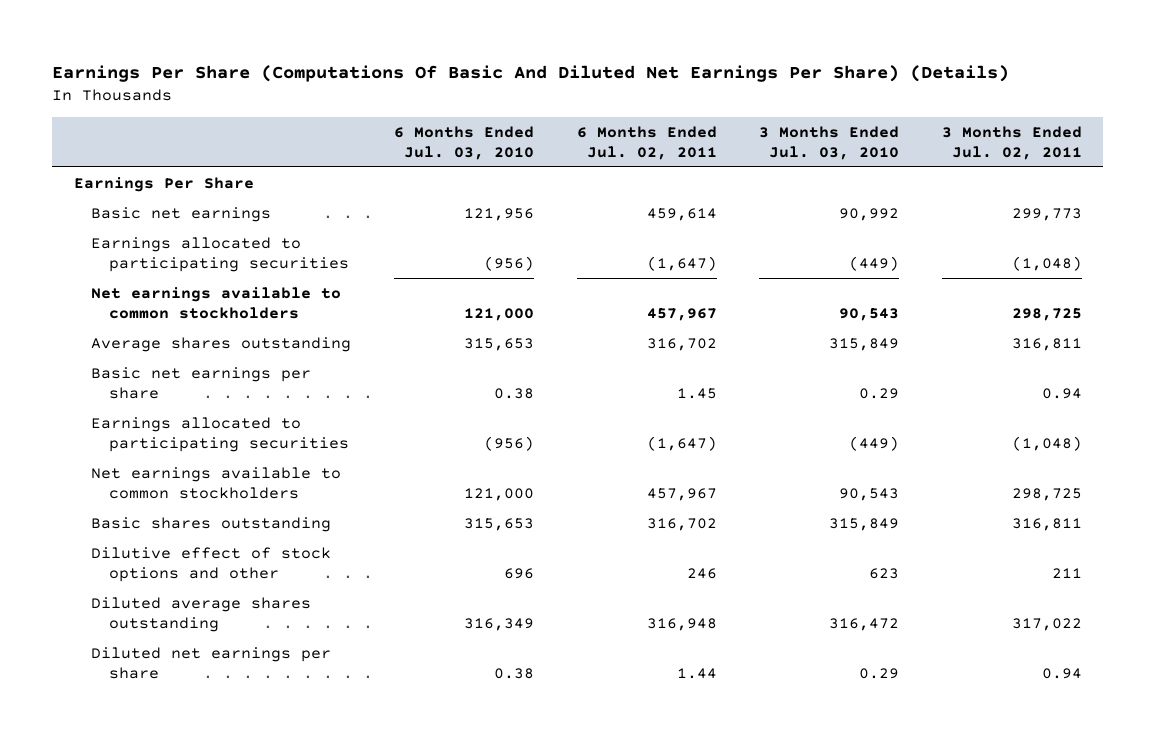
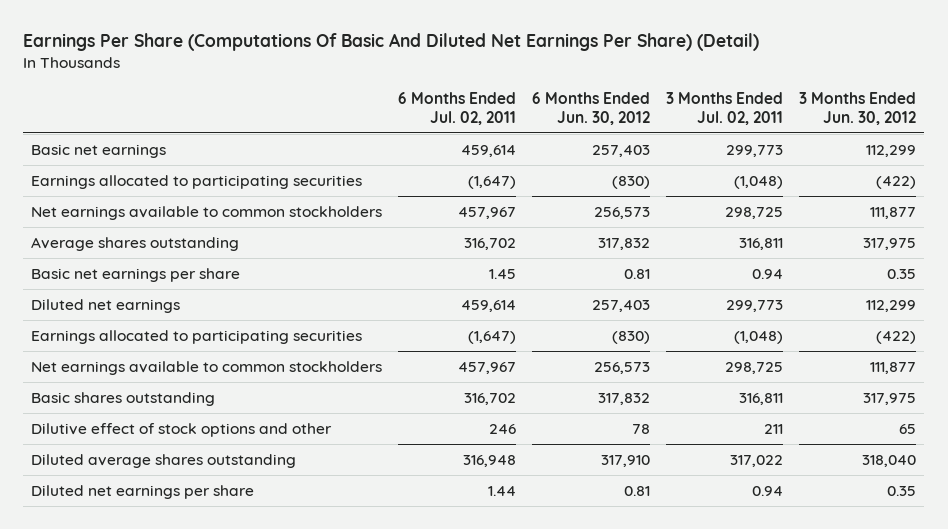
[52,64,1010,82] Earnings Per Share (Computations Of Basic And Diluted Net Earnings Per Share) (Details) -> [23,33,760,52] Earnings Per Share (Computations Of Basic And Diluted Net Earnings Per Share) (Detail)
[393,125,534,160] 6 Months Ended Jul. 03, 2010 -> none
[759,125,900,160] 3 Months Ended Jul. 03, 2010 -> none
none -> [532,92,651,126] 6 Months Ended Jun. 30, 2012
none -> [799,92,917,126] 3 Months Ended Jun. 30, 2012
[73,176,254,192] Earnings Per Share -> none
none -> [31,298,181,313] Diluted net earnings

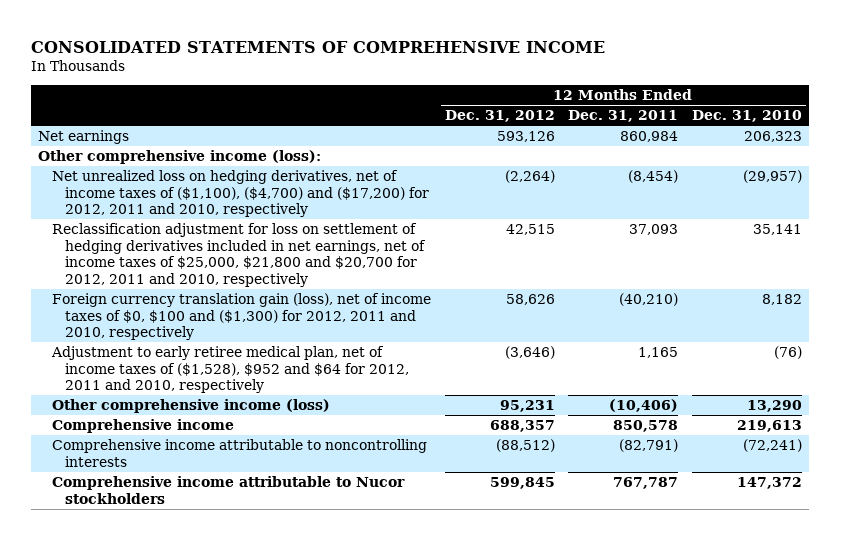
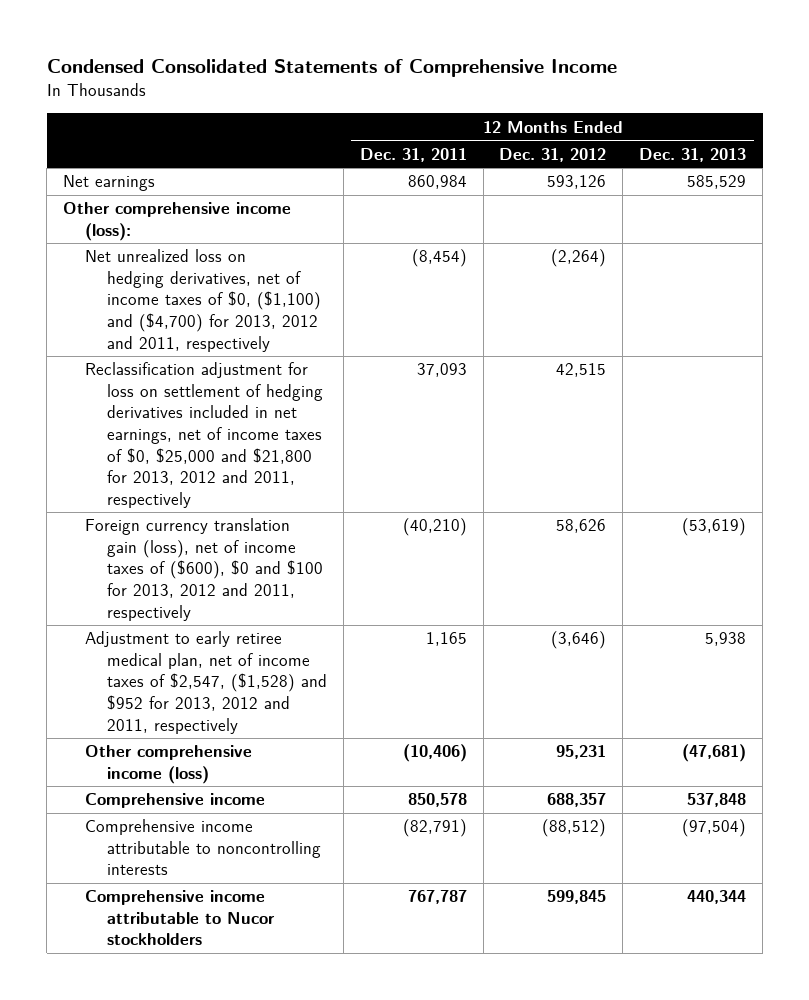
[31,40,606,53] CONSOLIDATED STATEMENTS OF COMPREHENSIVE INCOME -> [46,59,617,78] Condensed Consolidated Statements of Comprehensive Income
[692,110,803,123] Dec. 31, 2010 -> none
none -> [639,147,747,162] Dec. 31, 2013
[51,170,430,218] Net unrealized loss on hedging derivatives, net of income taxes of ($1,100), ($4,700) and ($17,200) for 2012, 2011 and 2010, respectively -> [84,249,321,352] Net unrealized loss on hedging derivatives, net of income taxes of $0, ($1,100) and ($4,700) for 2013, 2012 and 2011, respectively
[51,223,427,287] Reclassification adjustment for loss on settlement of hedging derivatives included in net earnings, net of income taxes of $25,000, $21,800 and $20,700 for 2012, 2011 and 2010, respectively -> [84,362,323,508] Reclassification adjustment for loss on settlement of hedging derivatives included in net earnings, net of income taxes of $0, $25,000 and $21,800 for 2013, 2012 and 2011, respectively
[51,293,431,341] Foreign currency translation gain (loss), net of income taxes of $0, $100 and ($1,300) for 2012, 2011 and 2010, respectively -> [84,518,323,621] Foreign currency translation gain (loss), net of income taxes of ($600), $0 and $100 for 2013, 2012 and 2011, respectively
[50,346,410,394] Adjustment to early retiree medical plan, net of income taxes of ($1,528), $952 and $64 for 2012, 2011 and 2010, respectively -> [84,631,327,734] Adjustment to early retiree medical plan, net of income taxes of $2,547, ($1,528) and $952 for 2013, 2012 and 2011, respectively

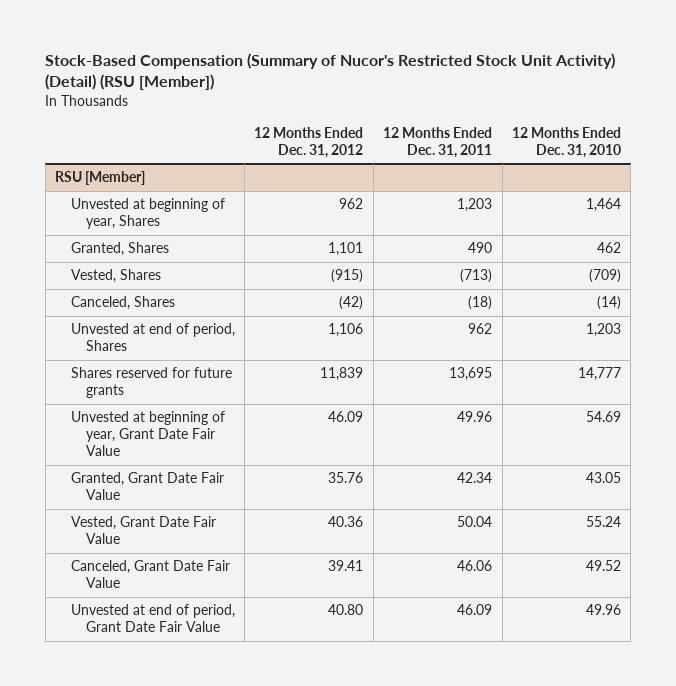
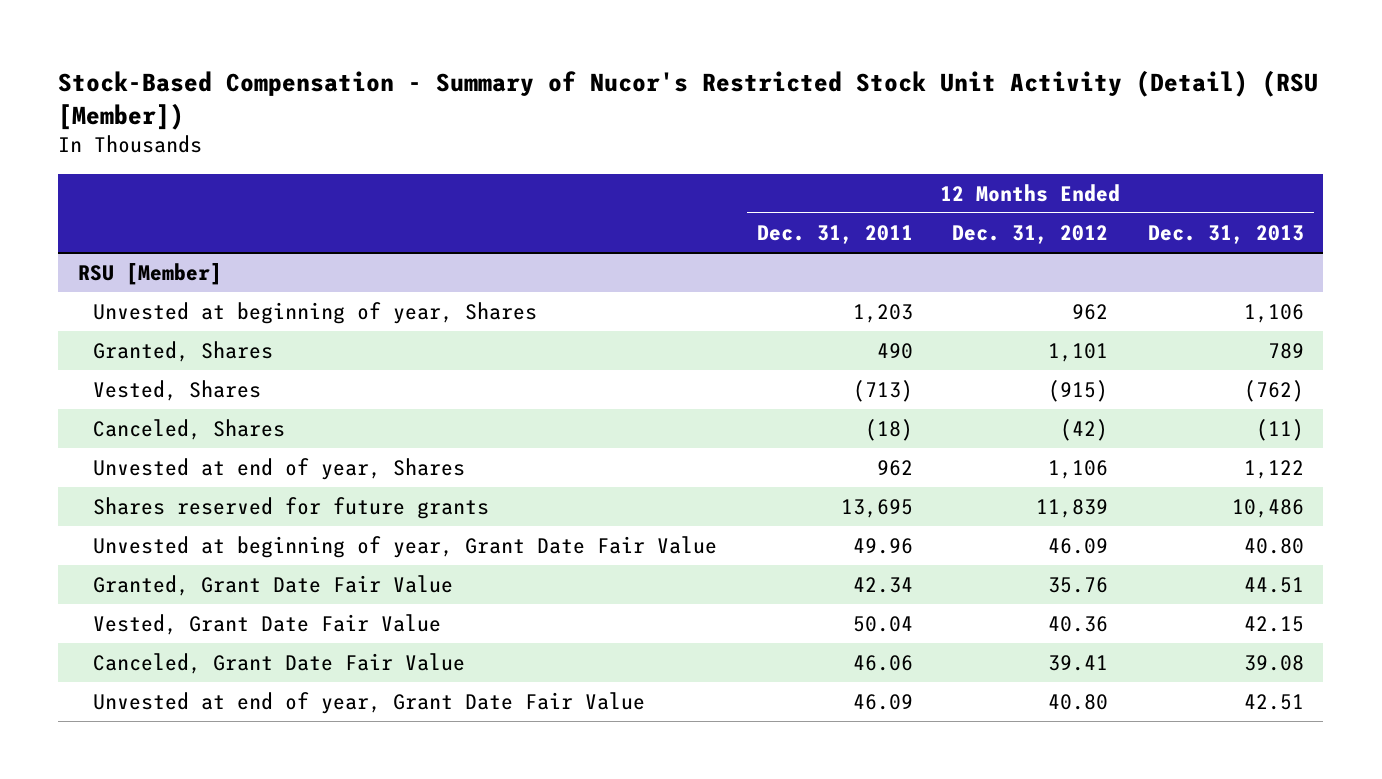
[45,53,616,91] Stock-Based Compensation (Summary of Nucor's Restricted Stock Unit Activity) (Detail) (RSU [Member]) -> [58,70,1319,130] Stock-Based Compensation - Summary of Nucor's Restricted Stock Unit Activity (Detail) (RSU [Member])
[511,126,621,158] 12 Months Ended Dec. 31, 2010 -> none
none -> [1147,225,1304,245] Dec. 31, 2013
[70,323,235,352] Unvested at end of period, Shares -> [93,458,466,481] Unvested at end of year, Shares
[70,604,235,633] Unvested at end of period, Grant Date Fair Value -> [93,692,646,715] Unvested at end of year, Grant Date Fair Value

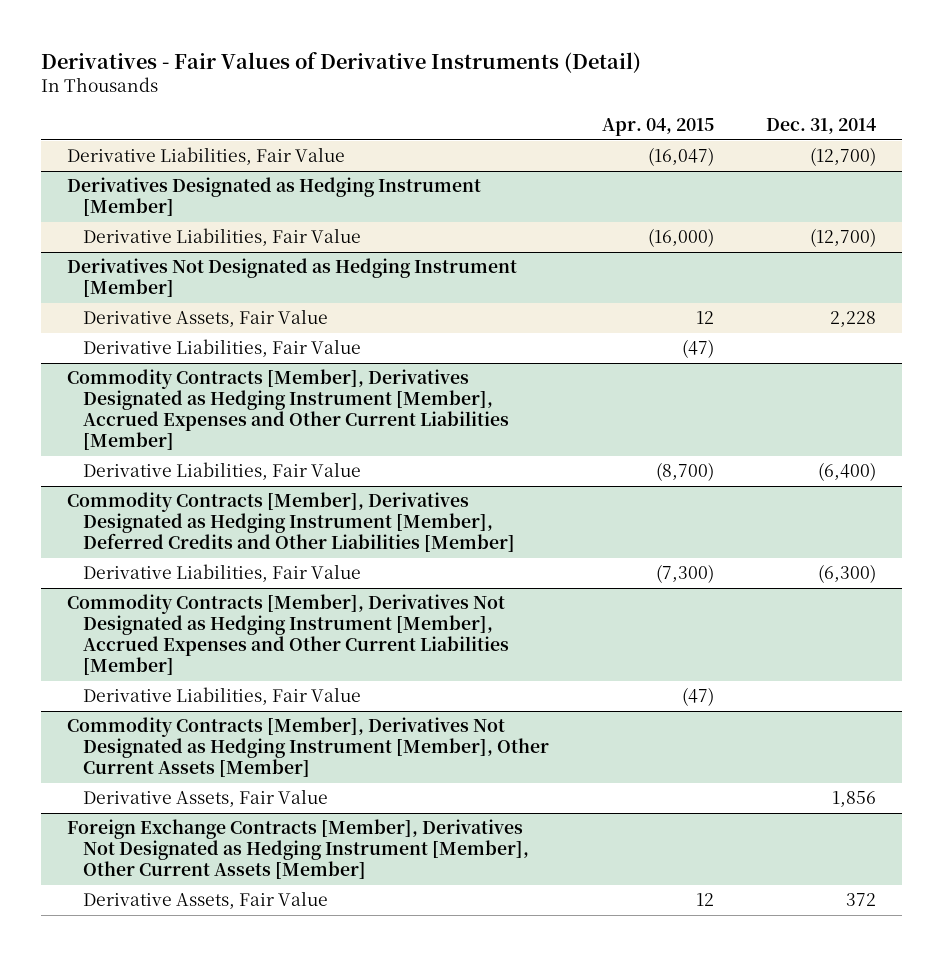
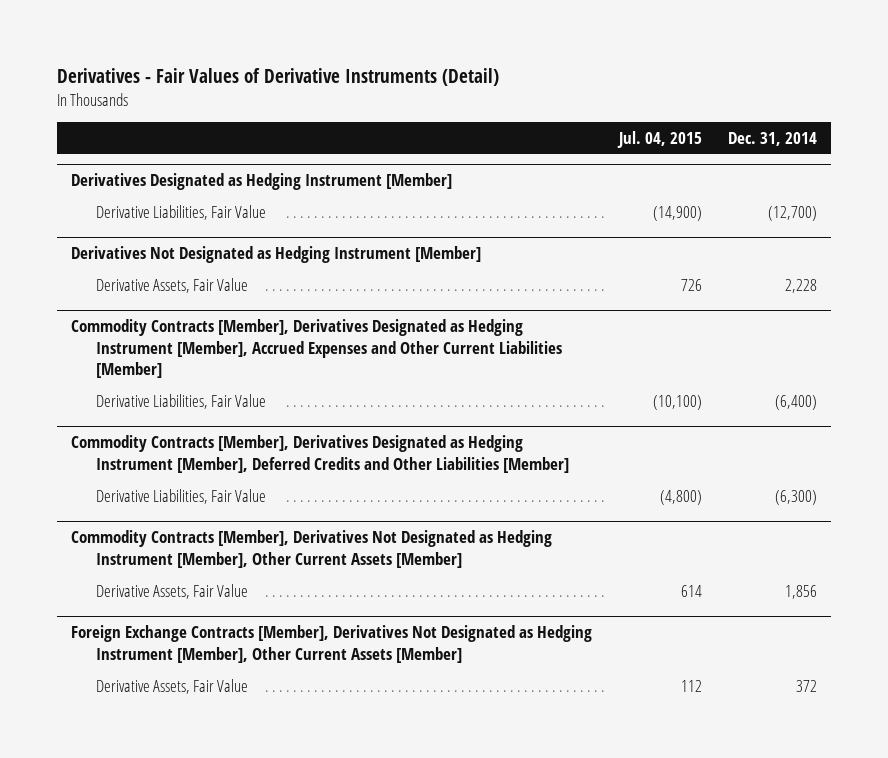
[601,118,714,137] Apr. 04, 2015 -> none
none -> [616,130,702,148] Jul. 04, 2015
[67,147,346,166] Derivative Liabilities, Fair Value -> none
[83,339,362,358] Derivative Liabilities, Fair Value -> none
[67,594,510,676] Commodity Contracts [Member], Derivatives Not Designated as Hedging Instrument [Member], Accrued Expenses and Other Current Liabilities [Member] -> none
[83,687,362,706] Derivative Liabilities, Fair Value -> none

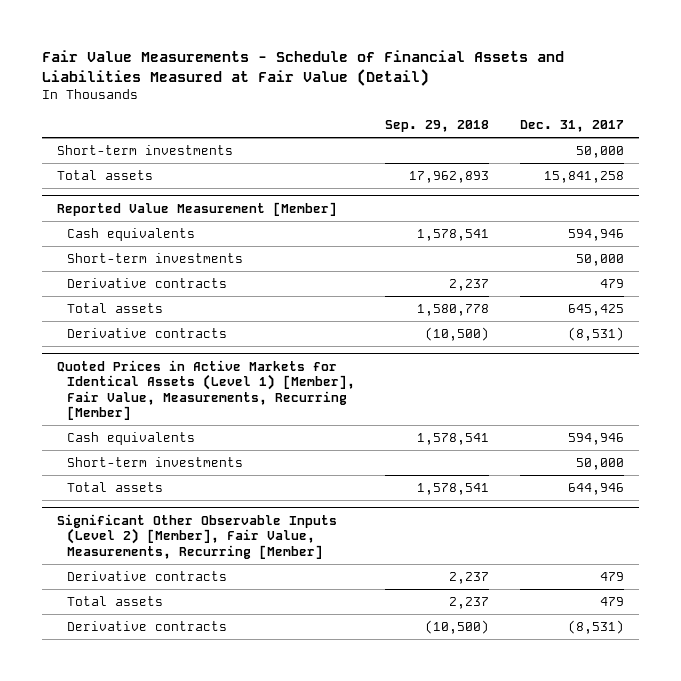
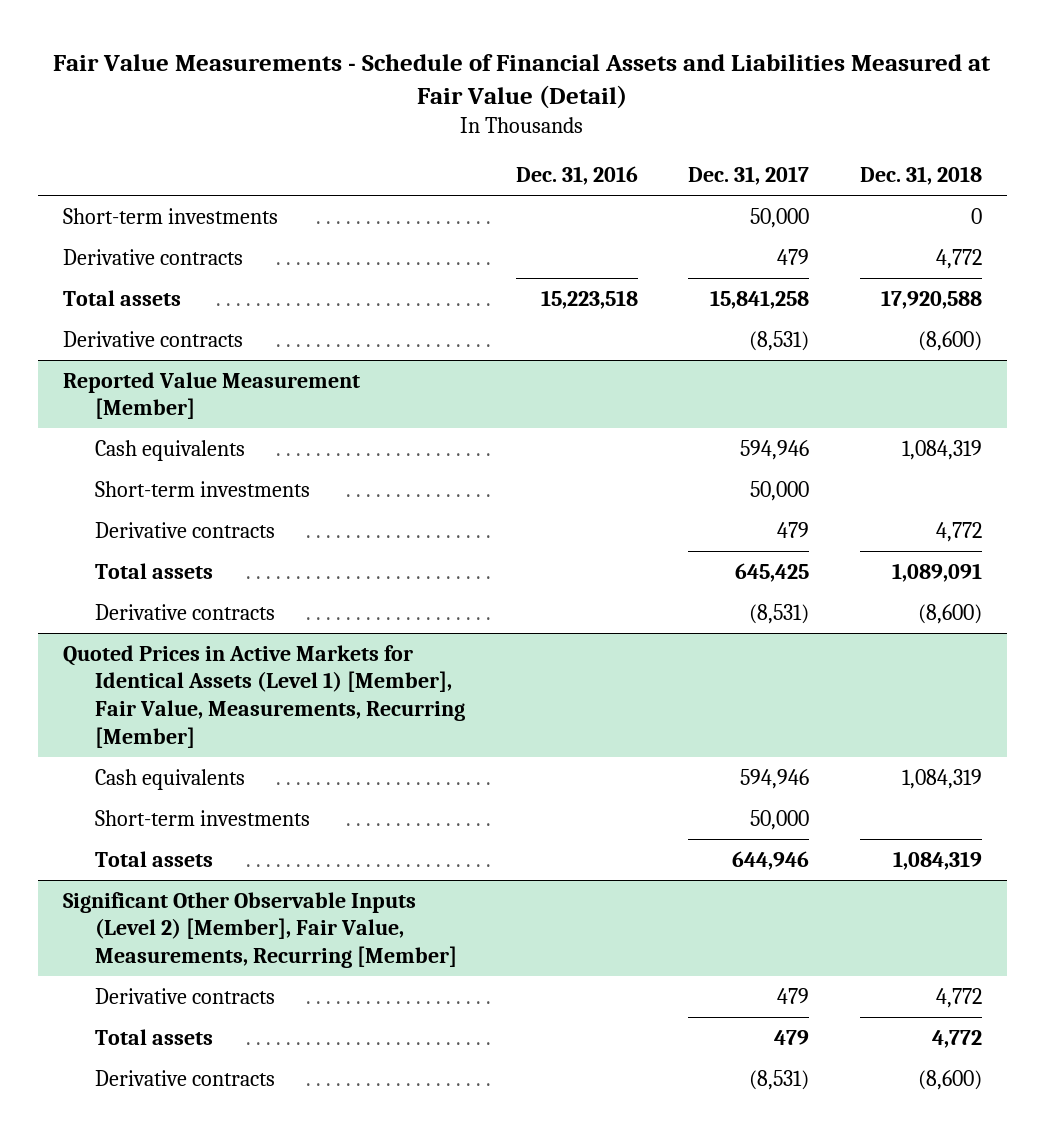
[385,120,490,133] Sep. 29, 2018 -> none
none -> [515,166,638,186] Dec. 31, 2016
none -> [859,166,982,186] Dec. 31, 2018
none -> [62,248,243,265] Derivative contracts
none -> [62,330,243,347] Derivative contracts

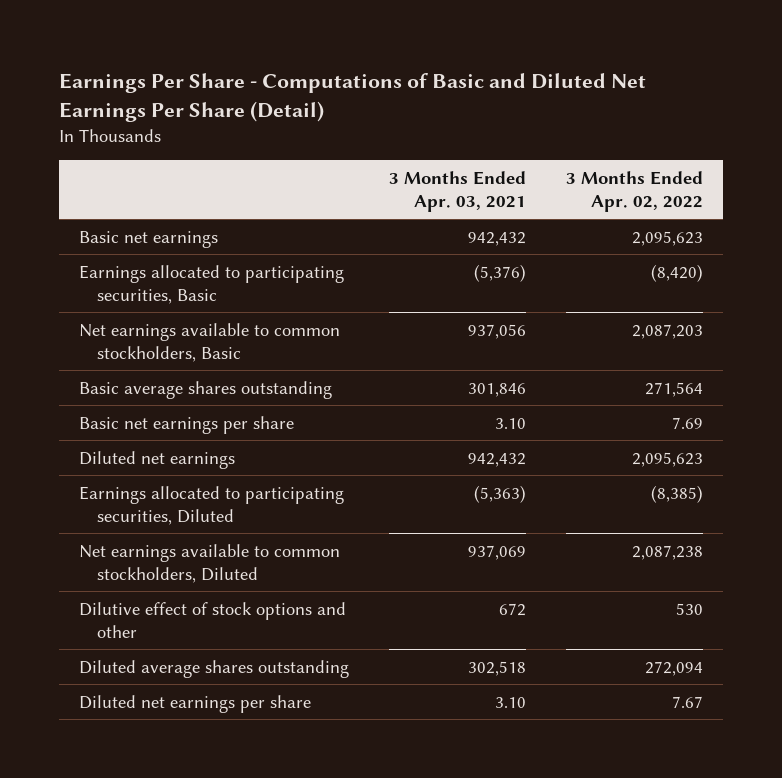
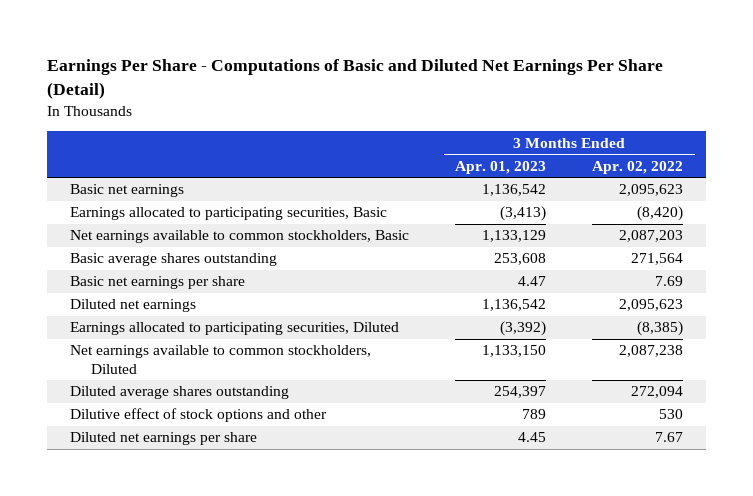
[388,170,526,212] 3 Months Ended Apr. 03, 2021 -> none
none -> [455,160,547,174] Apr. 01, 2023
[79,601,347,638] Dilutive effect of stock options and other -> [70,408,328,423] Dilutive effect of stock options and other

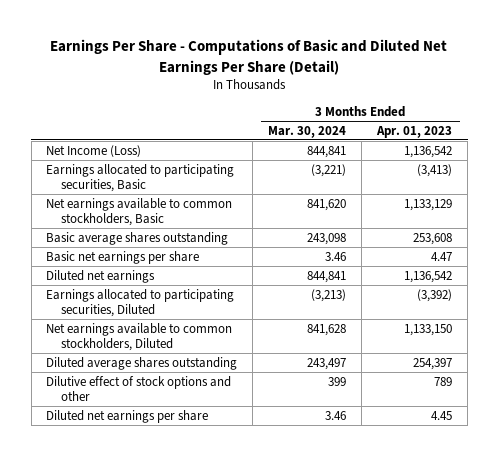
[592,160,684,174] Apr. 02, 2022 -> none
none -> [268,125,347,138] Mar. 30, 2024
[70,184,185,198] Basic net earnings -> [46,144,142,157] Net Income (Loss)

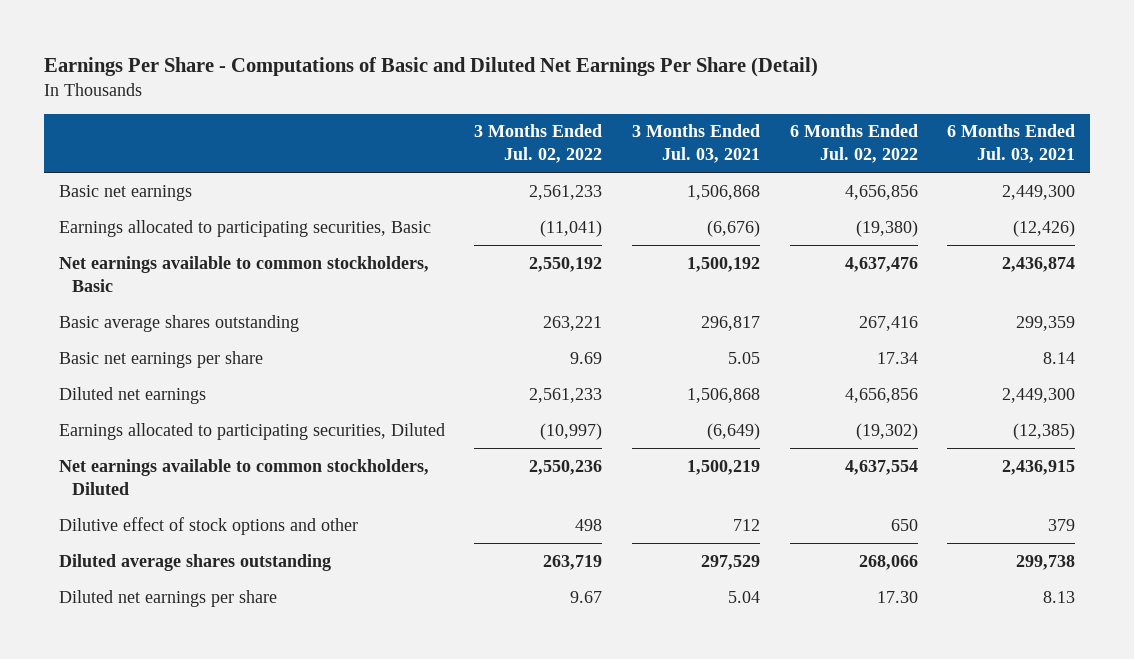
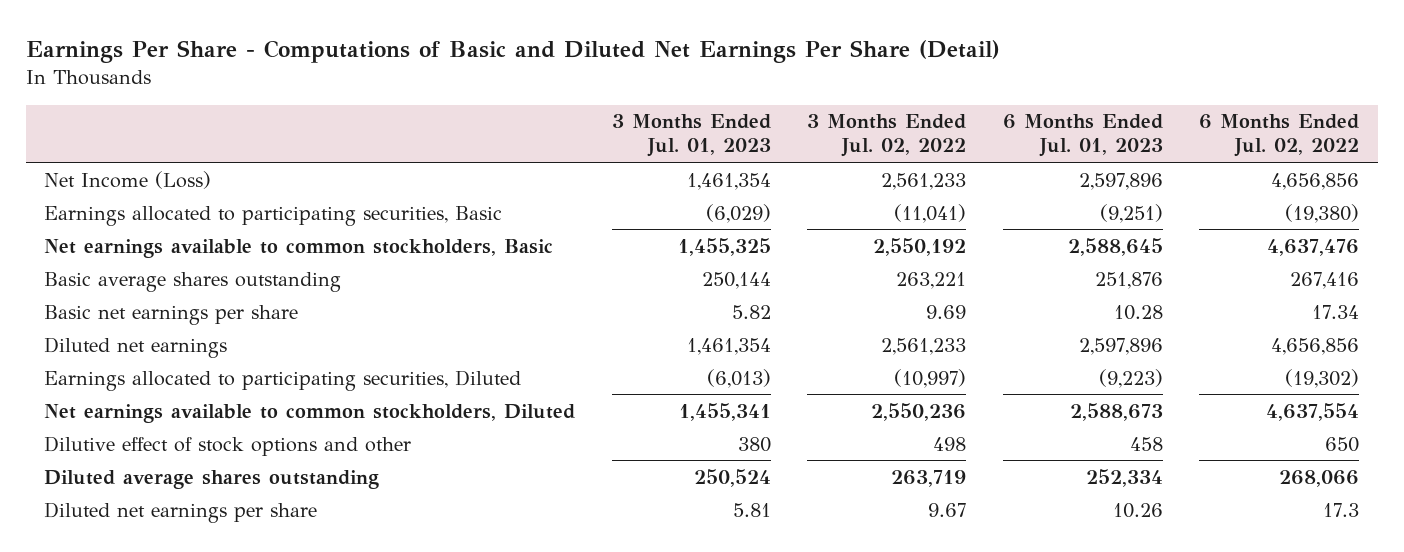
[631,124,760,164] 3 Months Ended Jul. 03, 2021 -> none
[947,124,1076,164] 6 Months Ended Jul. 03, 2021 -> none
none -> [611,114,771,158] 3 Months Ended Jul. 01, 2023
none -> [1002,114,1163,158] 6 Months Ended Jul. 01, 2023
[58,184,192,201] Basic net earnings -> [44,170,212,189] Net Income (Loss)
[876,590,918,603] 17.30 -> [1323,502,1360,517] 17.3

